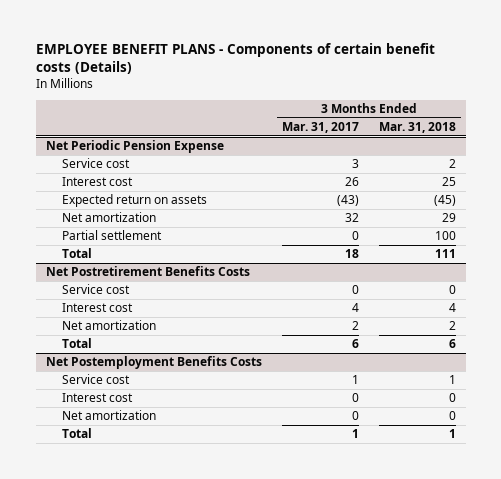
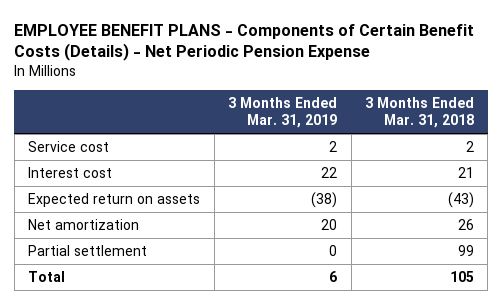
[35,42,435,75] EMPLOYEE BENEFIT PLANS - Components of certain benefit costs (Details) -> [14,23,475,62] EMPLOYEE BENEFIT PLANS - Components of Certain Benefit Costs (Details) - Net Periodic Pension Expense
[281,121,359,133] Mar. 31, 2017 -> none
none -> [228,97,338,128] 3 Months Ended Mar. 31, 2019
[45,140,224,154] Net Periodic Pension Expense -> none
[45,266,250,277] Net Postretirement Benefits Costs -> none
[62,284,131,295] Service cost -> none
[62,303,134,313] Interest cost -> none
[62,320,157,331] Net amortization -> none
[62,338,93,349] Total -> none
[45,356,262,370] Net Postemployment Benefits Costs -> none
[62,374,131,385] Service cost -> none
[62,393,134,403] Interest cost -> none
[62,410,157,421] Net amortization -> none
[62,428,93,439] Total -> none
[441,177,456,187] 25 -> [457,167,474,179] 21
[433,195,456,207] (45) -> [447,192,474,209] (43)
[441,213,456,223] 29 -> [457,219,474,231] 26
[434,231,456,241] 100 -> [457,245,474,257] 99
[434,249,456,259] 111 -> [449,271,474,283] 105

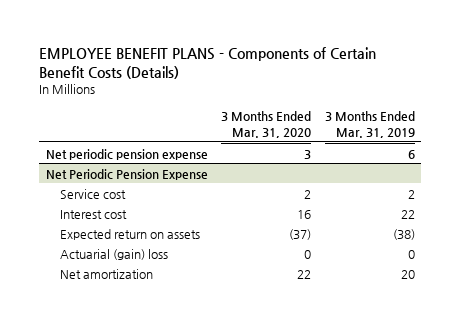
[14,23,475,62] EMPLOYEE BENEFIT PLANS - Components of Certain Benefit Costs (Details) - Net Periodic Pension Expense -> [38,46,376,79] EMPLOYEE BENEFIT PLANS - Components of Certain Benefit Costs (Details)
[364,97,474,128] 3 Months Ended Mar. 31, 2018 -> none
none -> [221,110,312,138] 3 Months Ended Mar. 31, 2020
none -> [45,148,208,160] Net periodic pension expense
none -> [45,168,208,180] Net Periodic Pension Expense
none -> [59,248,168,260] Actuarial (gain) loss
[28,245,148,257] Partial settlement -> none
[28,271,66,283] Total -> none

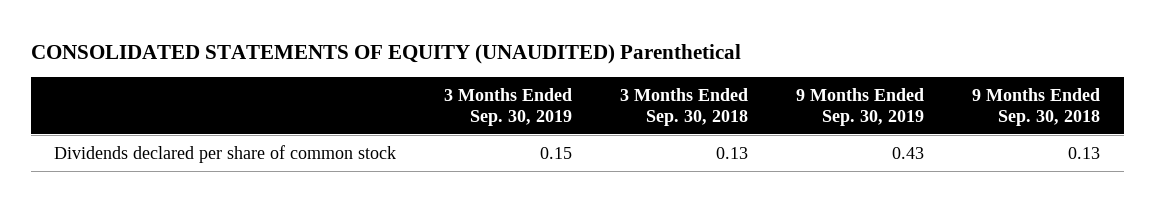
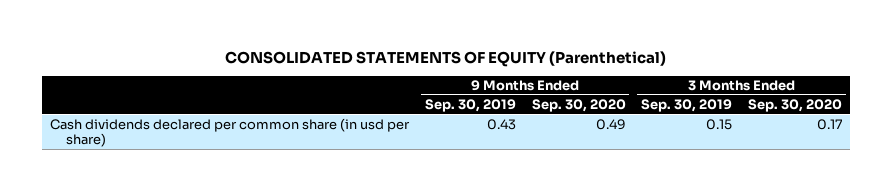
[30,43,741,64] CONSOLIDATED STATEMENTS OF EQUITY (UNAUDITED) Parenthetical -> [225,50,667,67] CONSOLIDATED STATEMENTS OF EQUITY (Parenthetical)
[620,87,749,127] 3 Months Ended Sep. 30, 2018 -> none
[971,87,1100,127] 9 Months Ended Sep. 30, 2018 -> none
none -> [531,99,626,113] Sep. 30, 2020
none -> [747,99,842,113] Sep. 30, 2020
[54,144,397,163] Dividends declared per share of common stock -> [50,118,411,148] Cash dividends declared per common share (in usd per share)

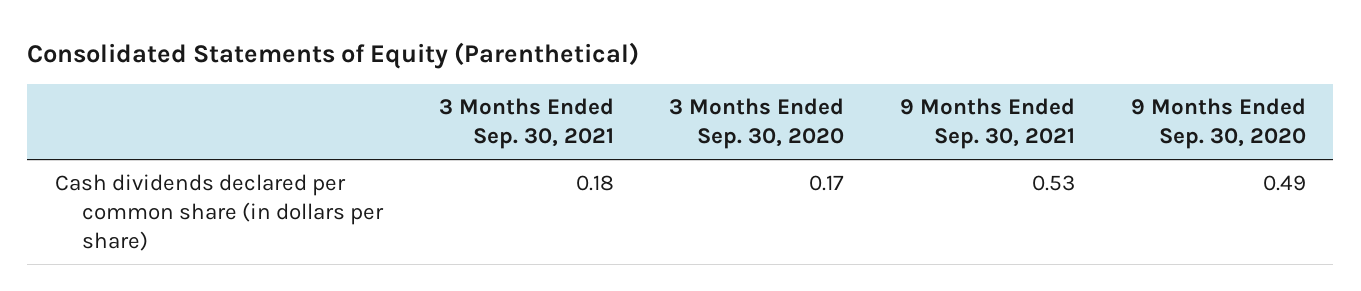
[225,50,667,67] CONSOLIDATED STATEMENTS OF EQUITY (Parenthetical) -> [27,41,640,69] Consolidated Statements of Equity (Parenthetical)
[424,99,516,113] Sep. 30, 2019 -> none
[641,99,733,113] Sep. 30, 2019 -> none
none -> [438,98,614,150] 3 Months Ended Sep. 30, 2021
none -> [900,98,1076,150] 9 Months Ended Sep. 30, 2021
[50,118,411,148] Cash dividends declared per common share (in usd per share) -> [55,173,385,251] Cash dividends declared per common share (in dollars per share)

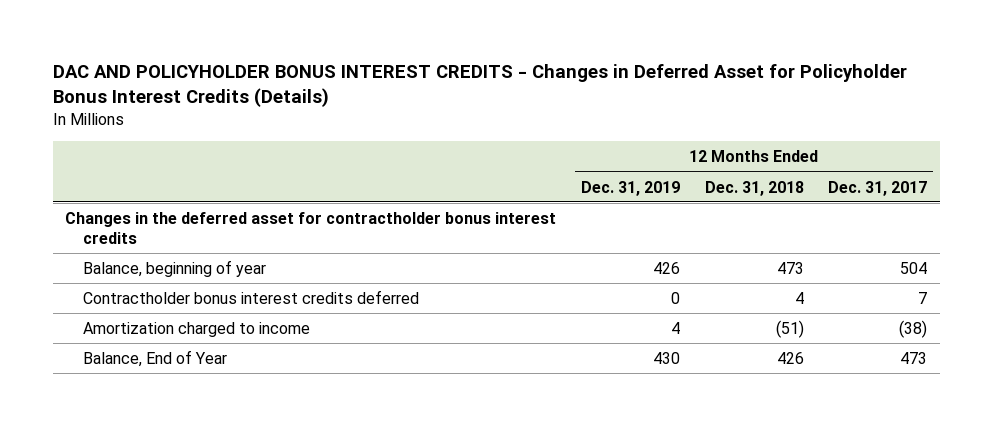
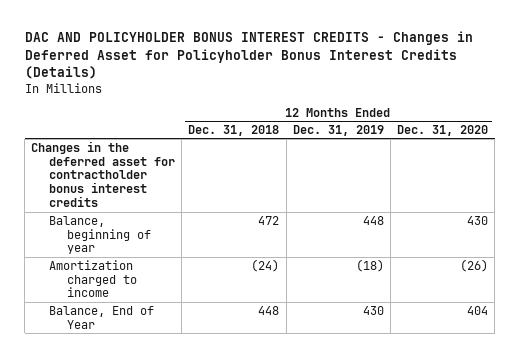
[828,180,928,196] Dec. 31, 2017 -> none
none -> [397,124,489,136] Dec. 31, 2020
[83,289,420,304] Contractholder bonus interest credits deferred -> none
[652,261,680,274] 426 -> [362,215,384,225] 448
[776,261,804,274] 473 -> [258,215,280,225] 472
[670,321,680,334] 4 -> [355,258,384,272] (18)
[775,319,804,338] (51) -> [251,258,280,272] (24)
[776,351,804,364] 426 -> [258,305,280,315] 448

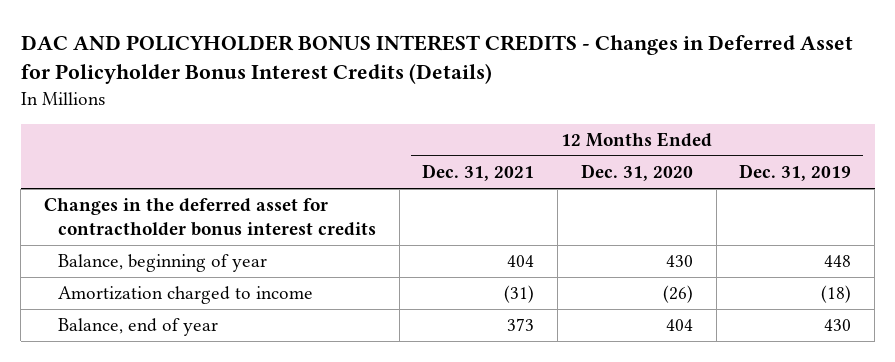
[188,124,280,136] Dec. 31, 2018 -> none
none -> [422,164,535,182] Dec. 31, 2021
[48,305,154,329] Balance, End of Year -> [57,318,218,337] Balance, end of year

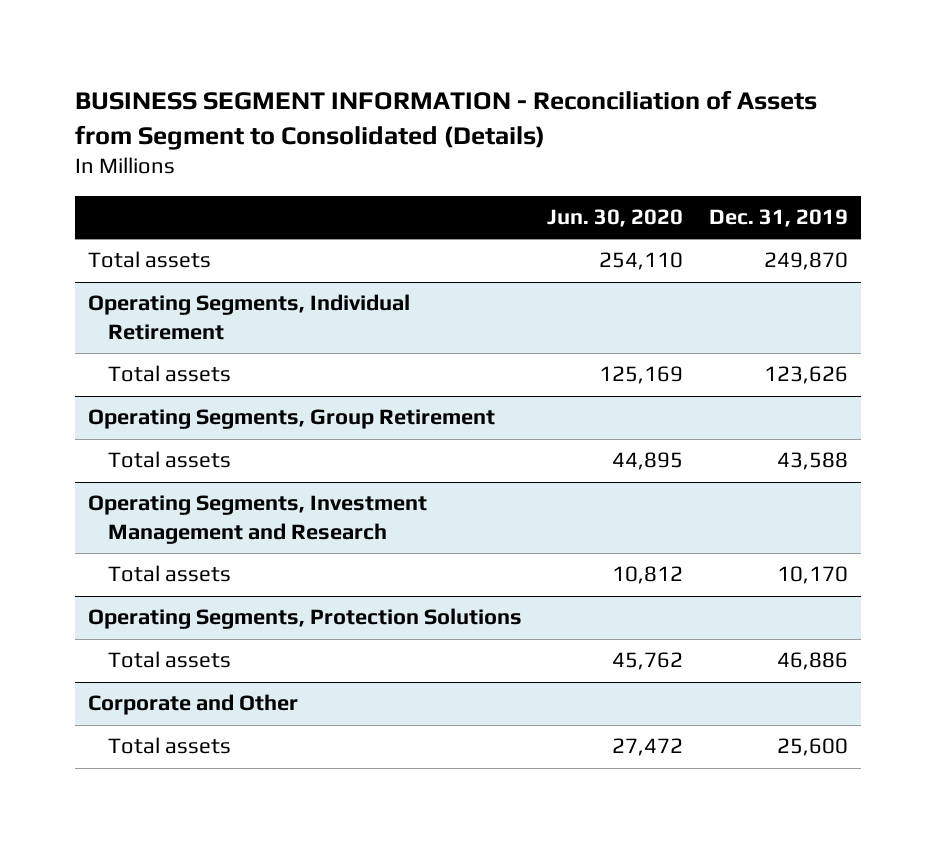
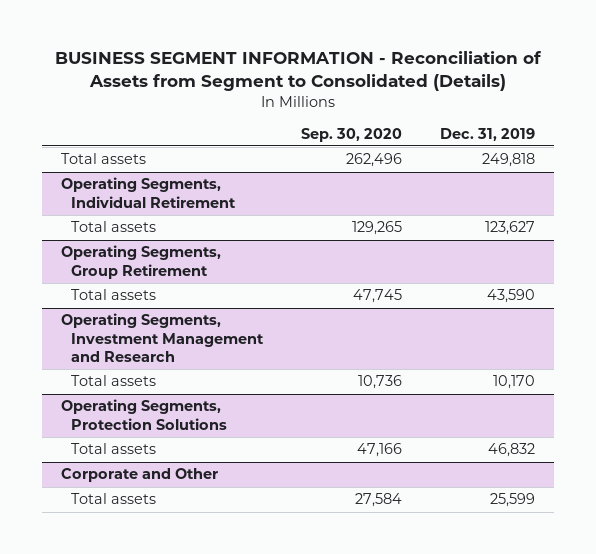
[547,209,684,228] Jun. 30, 2020 -> none
none -> [301,127,403,142] Sep. 30, 2020
[764,252,849,271] 249,870 -> [482,153,536,168] 249,818
[764,366,849,385] 123,626 -> [485,221,536,236] 123,627
[777,452,849,471] 43,588 -> [487,289,536,304] 43,590
[777,652,849,671] 46,886 -> [488,443,536,458] 46,832
[777,738,849,757] 25,600 -> [490,493,536,508] 25,599

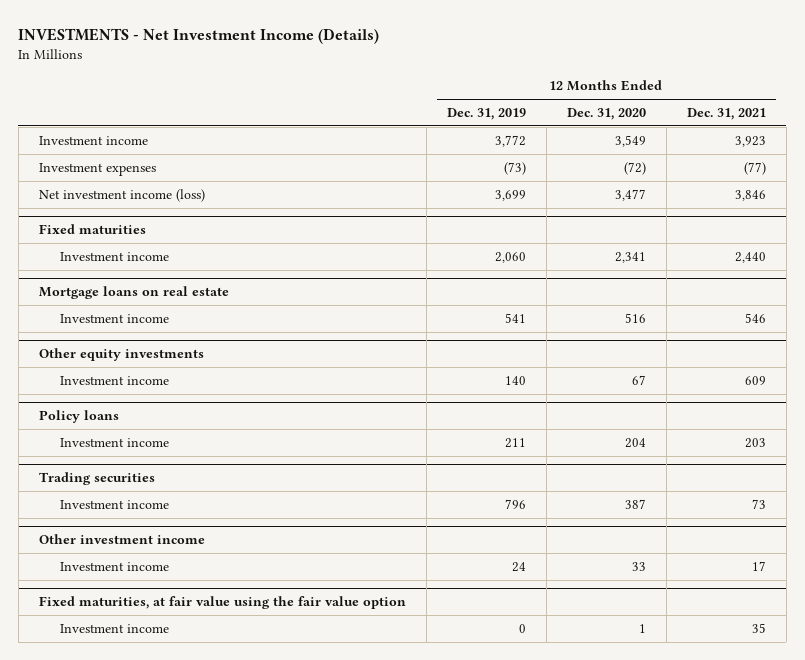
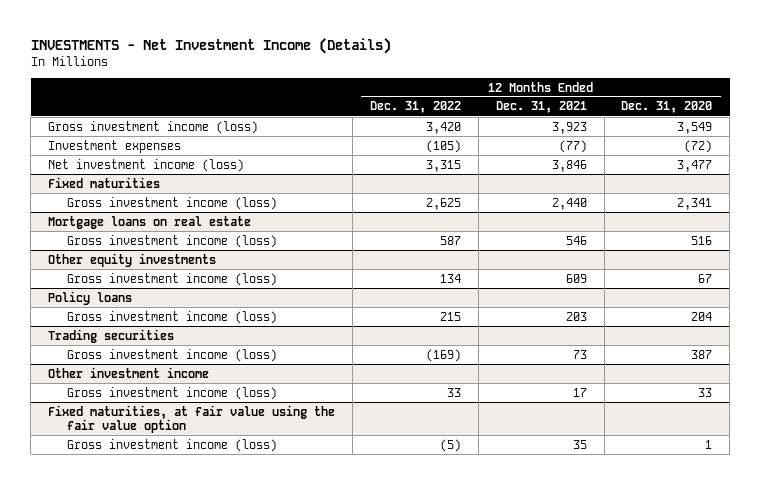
[446,108,526,121] Dec. 31, 2019 -> none
none -> [369,101,461,114] Dec. 31, 2022
[38,135,148,145] Investment income -> [48,120,259,134] Gross investment income (loss)
[60,251,170,261] Investment income -> [67,196,278,210] Gross investment income (loss)
[60,313,170,323] Investment income -> [67,234,278,248] Gross investment income (loss)
[60,375,170,385] Investment income -> [67,272,278,286] Gross investment income (loss)
[60,437,170,447] Investment income -> [67,310,278,324] Gross investment income (loss)
[60,499,170,509] Investment income -> [67,348,278,362] Gross investment income (loss)
[60,561,170,571] Investment income -> [67,386,278,400] Gross investment income (loss)
[60,623,170,633] Investment income -> [67,438,278,452] Gross investment income (loss)

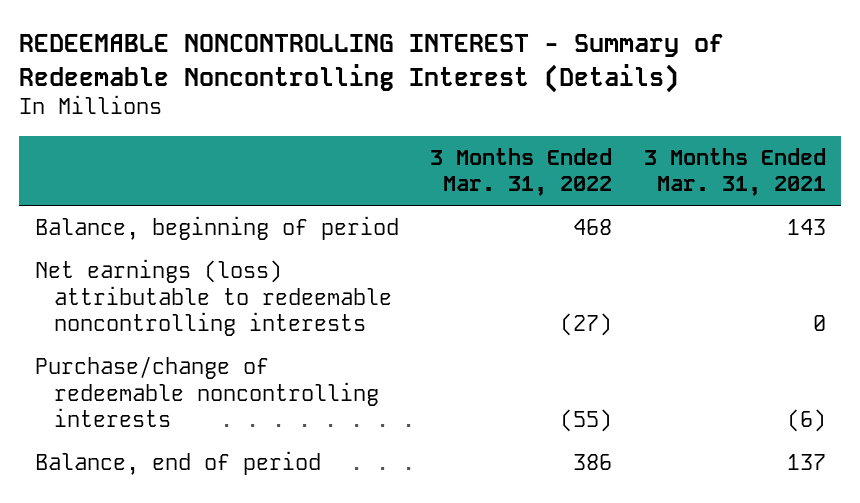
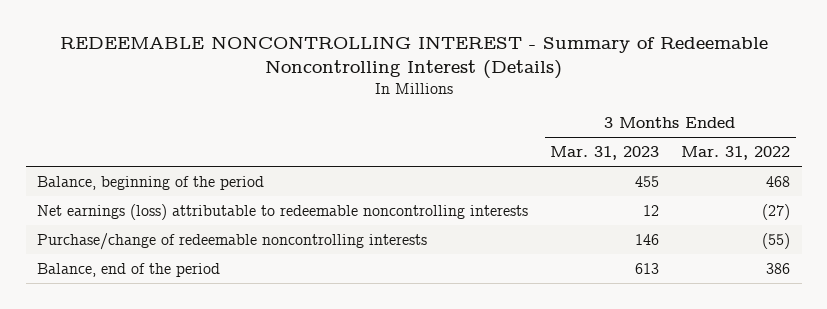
[643,147,826,197] 3 Months Ended Mar. 31, 2021 -> none
none -> [550,146,660,161] Mar. 31, 2023
[34,216,399,241] Balance, beginning of period -> [36,175,264,190] Balance, beginning of the period
[34,451,321,476] Balance, end of period -> [36,262,220,277] Balance, end of the period

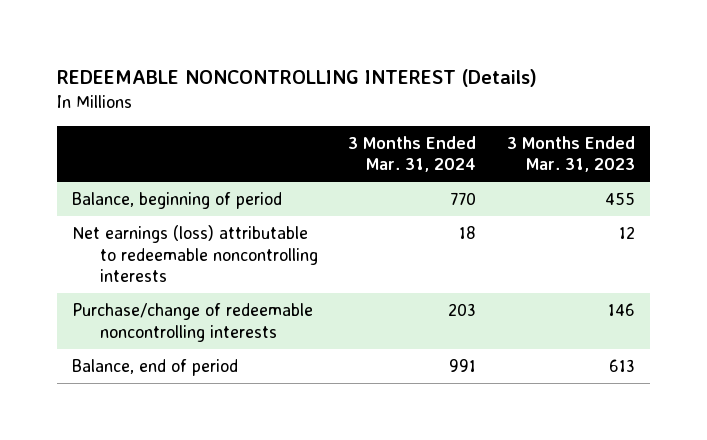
[59,36,768,79] REDEEMABLE NONCONTROLLING INTEREST - Summary of Redeemable Noncontrolling Interest (Details) -> [56,69,537,88] REDEEMABLE NONCONTROLLING INTEREST (Details)
[681,146,791,161] Mar. 31, 2022 -> none
none -> [348,135,477,173] 3 Months Ended Mar. 31, 2024
[36,175,264,190] Balance, beginning of the period -> [72,192,283,210] Balance, beginning of period
[36,262,220,277] Balance, end of the period -> [72,359,239,377] Balance, end of period

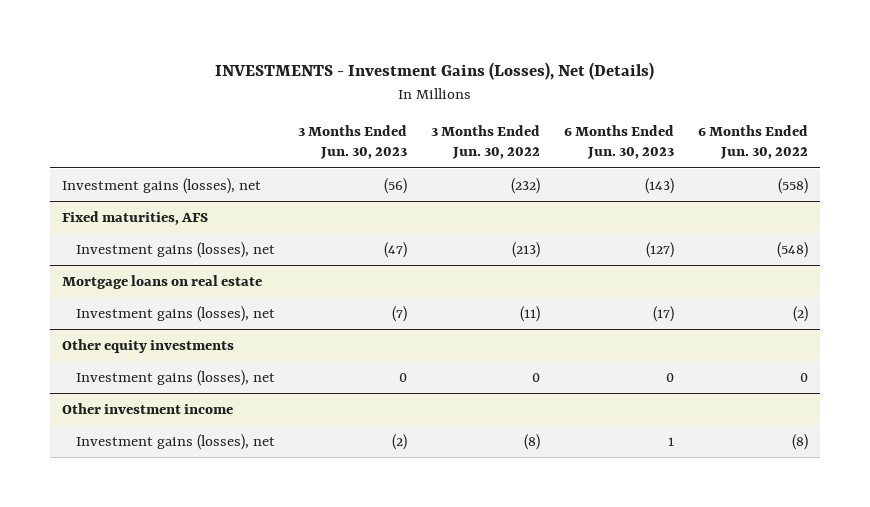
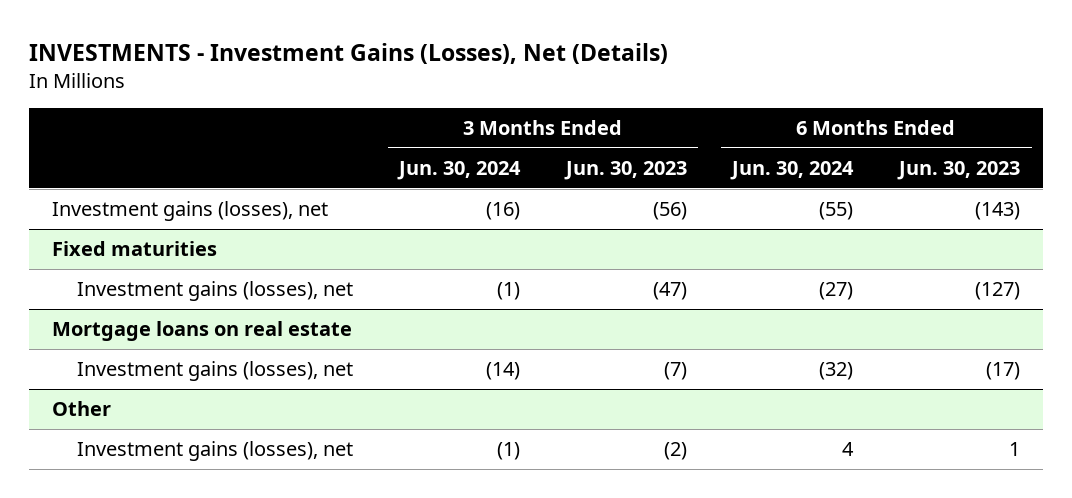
[431,125,541,160] 3 Months Ended Jun. 30, 2022 -> none
[697,125,808,160] 6 Months Ended Jun. 30, 2022 -> none
none -> [397,161,522,181] Jun. 30, 2024
none -> [730,161,855,181] Jun. 30, 2024
[62,210,209,225] Fixed maturities, AFS -> [52,241,218,257] Fixed maturities
[62,338,235,353] Other equity investments -> none
[75,369,275,386] Investment gains (losses), net -> none
[62,402,234,414] Other investment income -> [52,401,112,417] Other

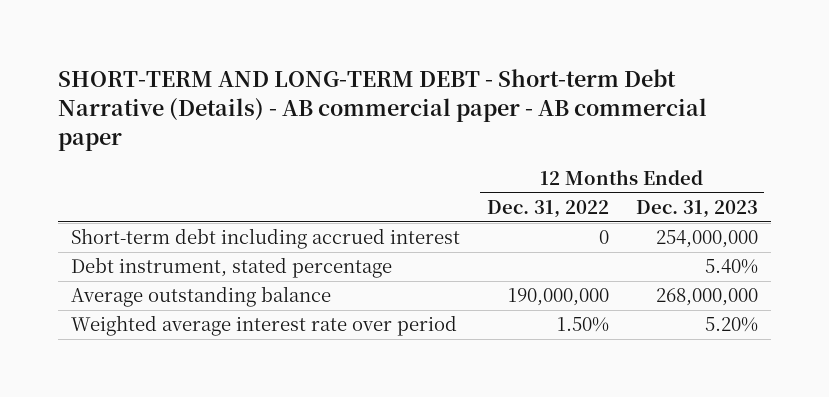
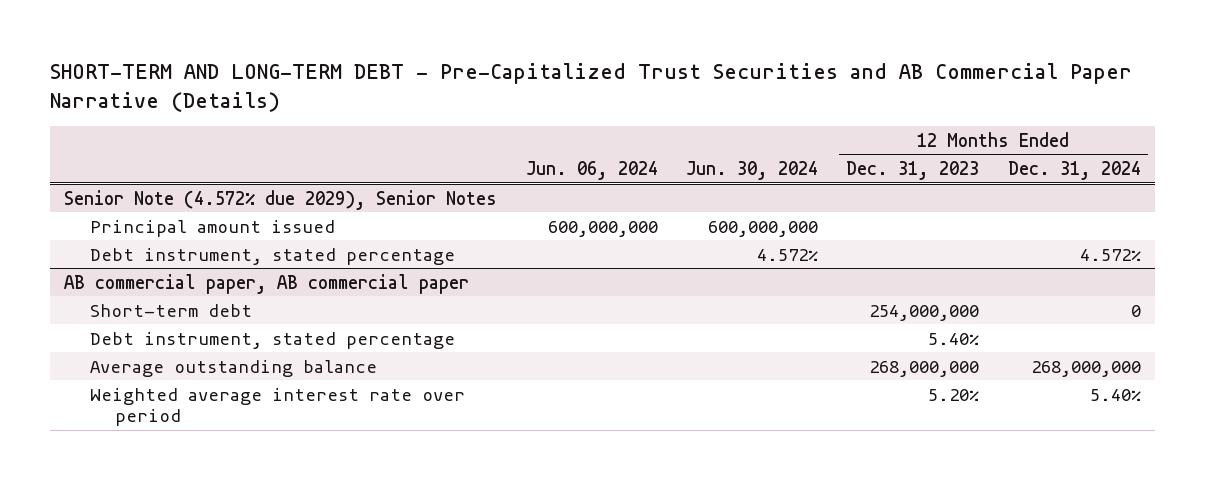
[58,69,708,152] SHORT-TERM AND LONG-TERM DEBT - Short-term Debt Narrative (Details) - AB commercial paper - AB commercial paper -> [50,63,1133,112] SHORT-TERM AND LONG-TERM DEBT - Pre-Capitalized Trust Securities and AB Commercial Paper Narrative (Details)
[487,200,610,219] Dec. 31, 2022 -> none
none -> [525,160,658,180] Jun. 06, 2024
none -> [686,160,819,180] Jun. 30, 2024
none -> [1007,160,1141,180] Dec. 31, 2024
none -> [64,189,498,210] Senior Note (4.572% due 2029), Senior Notes
none -> [89,219,335,237] Principal amount issued
none -> [89,247,455,265] Debt instrument, stated percentage
none -> [64,273,470,294] AB commercial paper, AB commercial paper
[71,228,461,250] Short-term debt including accrued interest -> [89,303,252,317] Short-term debt

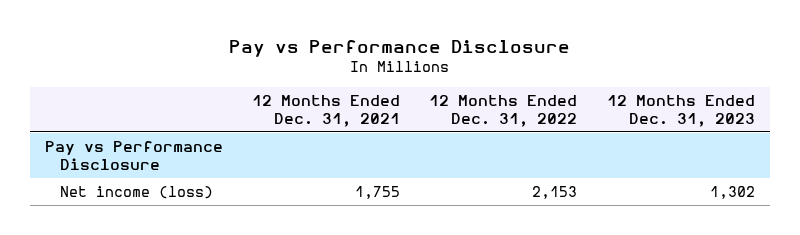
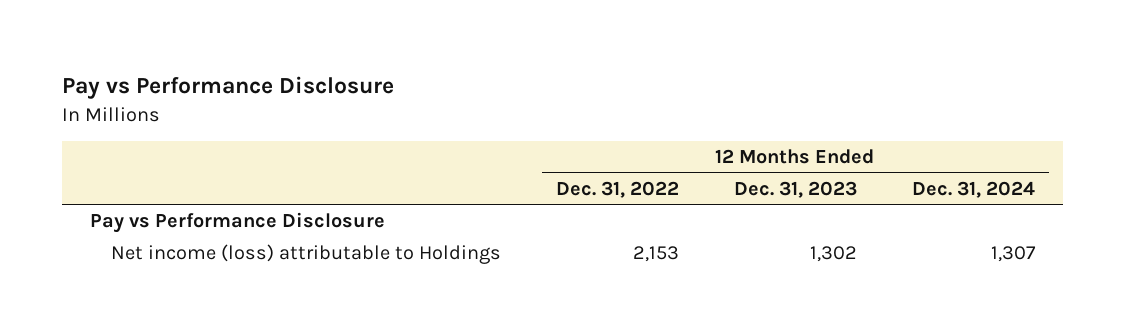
[252,94,401,127] 12 Months Ended Dec. 31, 2021 -> none
none -> [912,180,1036,198] Dec. 31, 2024
[59,185,213,199] Net income (loss) -> [110,244,501,265] Net income (loss) attributable to Holdings

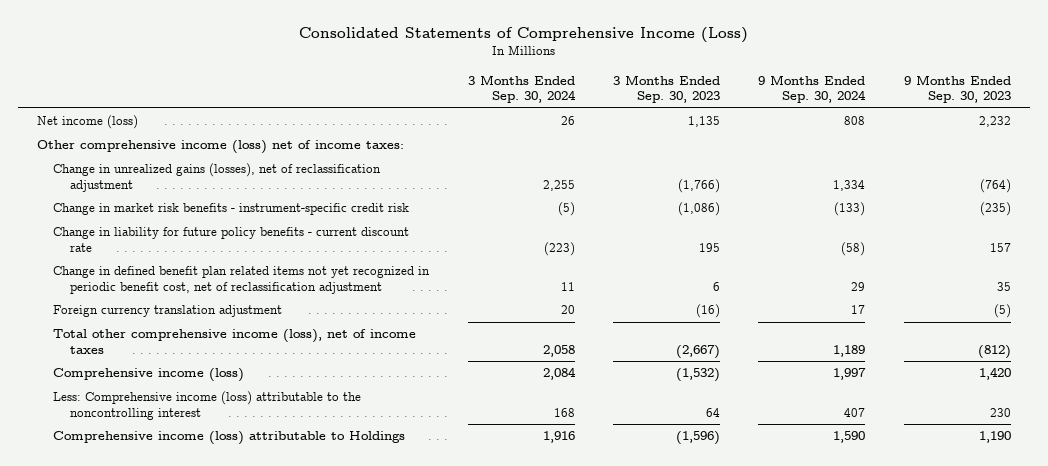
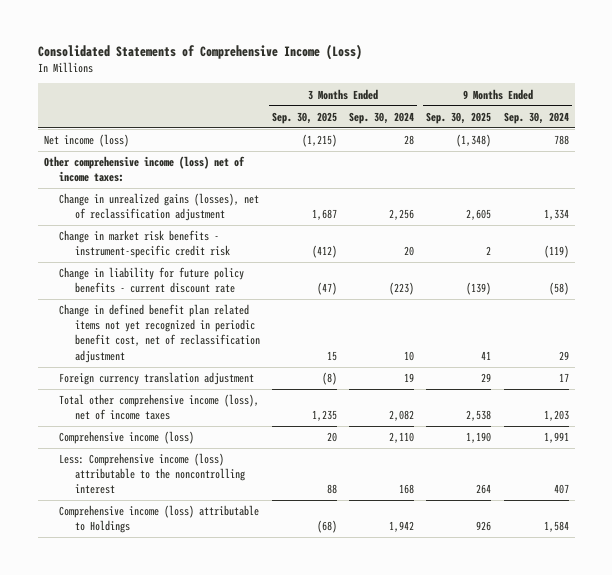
[613,74,721,104] 3 Months Ended Sep. 30, 2023 -> none
[903,74,1011,104] 9 Months Ended Sep. 30, 2023 -> none
none -> [272,111,338,124] Sep. 30, 2025
none -> [426,111,492,124] Sep. 30, 2025
[560,116,575,126] 26 -> [404,135,415,146] 28
[844,116,866,126] 808 -> [553,135,569,146] 788
[542,180,575,192] 2,255 -> [389,209,415,221] 2,256
[557,202,575,217] (5) -> [404,246,415,257] 20
[834,202,866,217] (133) -> [543,245,569,259] (119)
[560,282,575,292] 11 -> [404,350,415,361] 10
[560,305,575,315] 20 -> [404,373,415,383] 19
[542,345,575,358] 2,058 -> [389,410,415,422] 2,082
[833,345,866,358] 1,189 -> [543,410,569,422] 1,203
[542,367,576,381] 2,084 -> [389,432,415,444] 2,110
[833,368,867,381] 1,997 -> [543,432,569,444] 1,991
[542,431,575,444] 1,916 -> [389,521,415,533] 1,942
[833,431,866,444] 1,590 -> [543,521,569,533] 1,584

